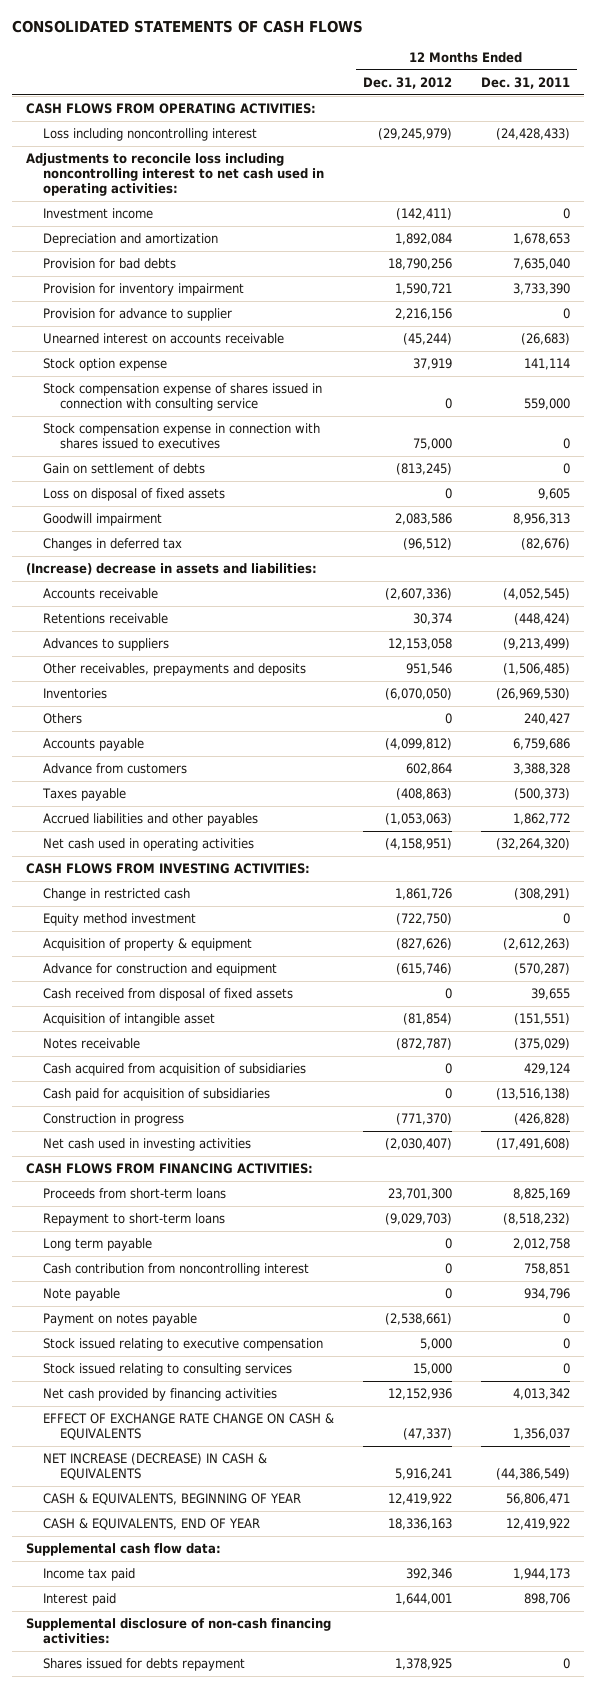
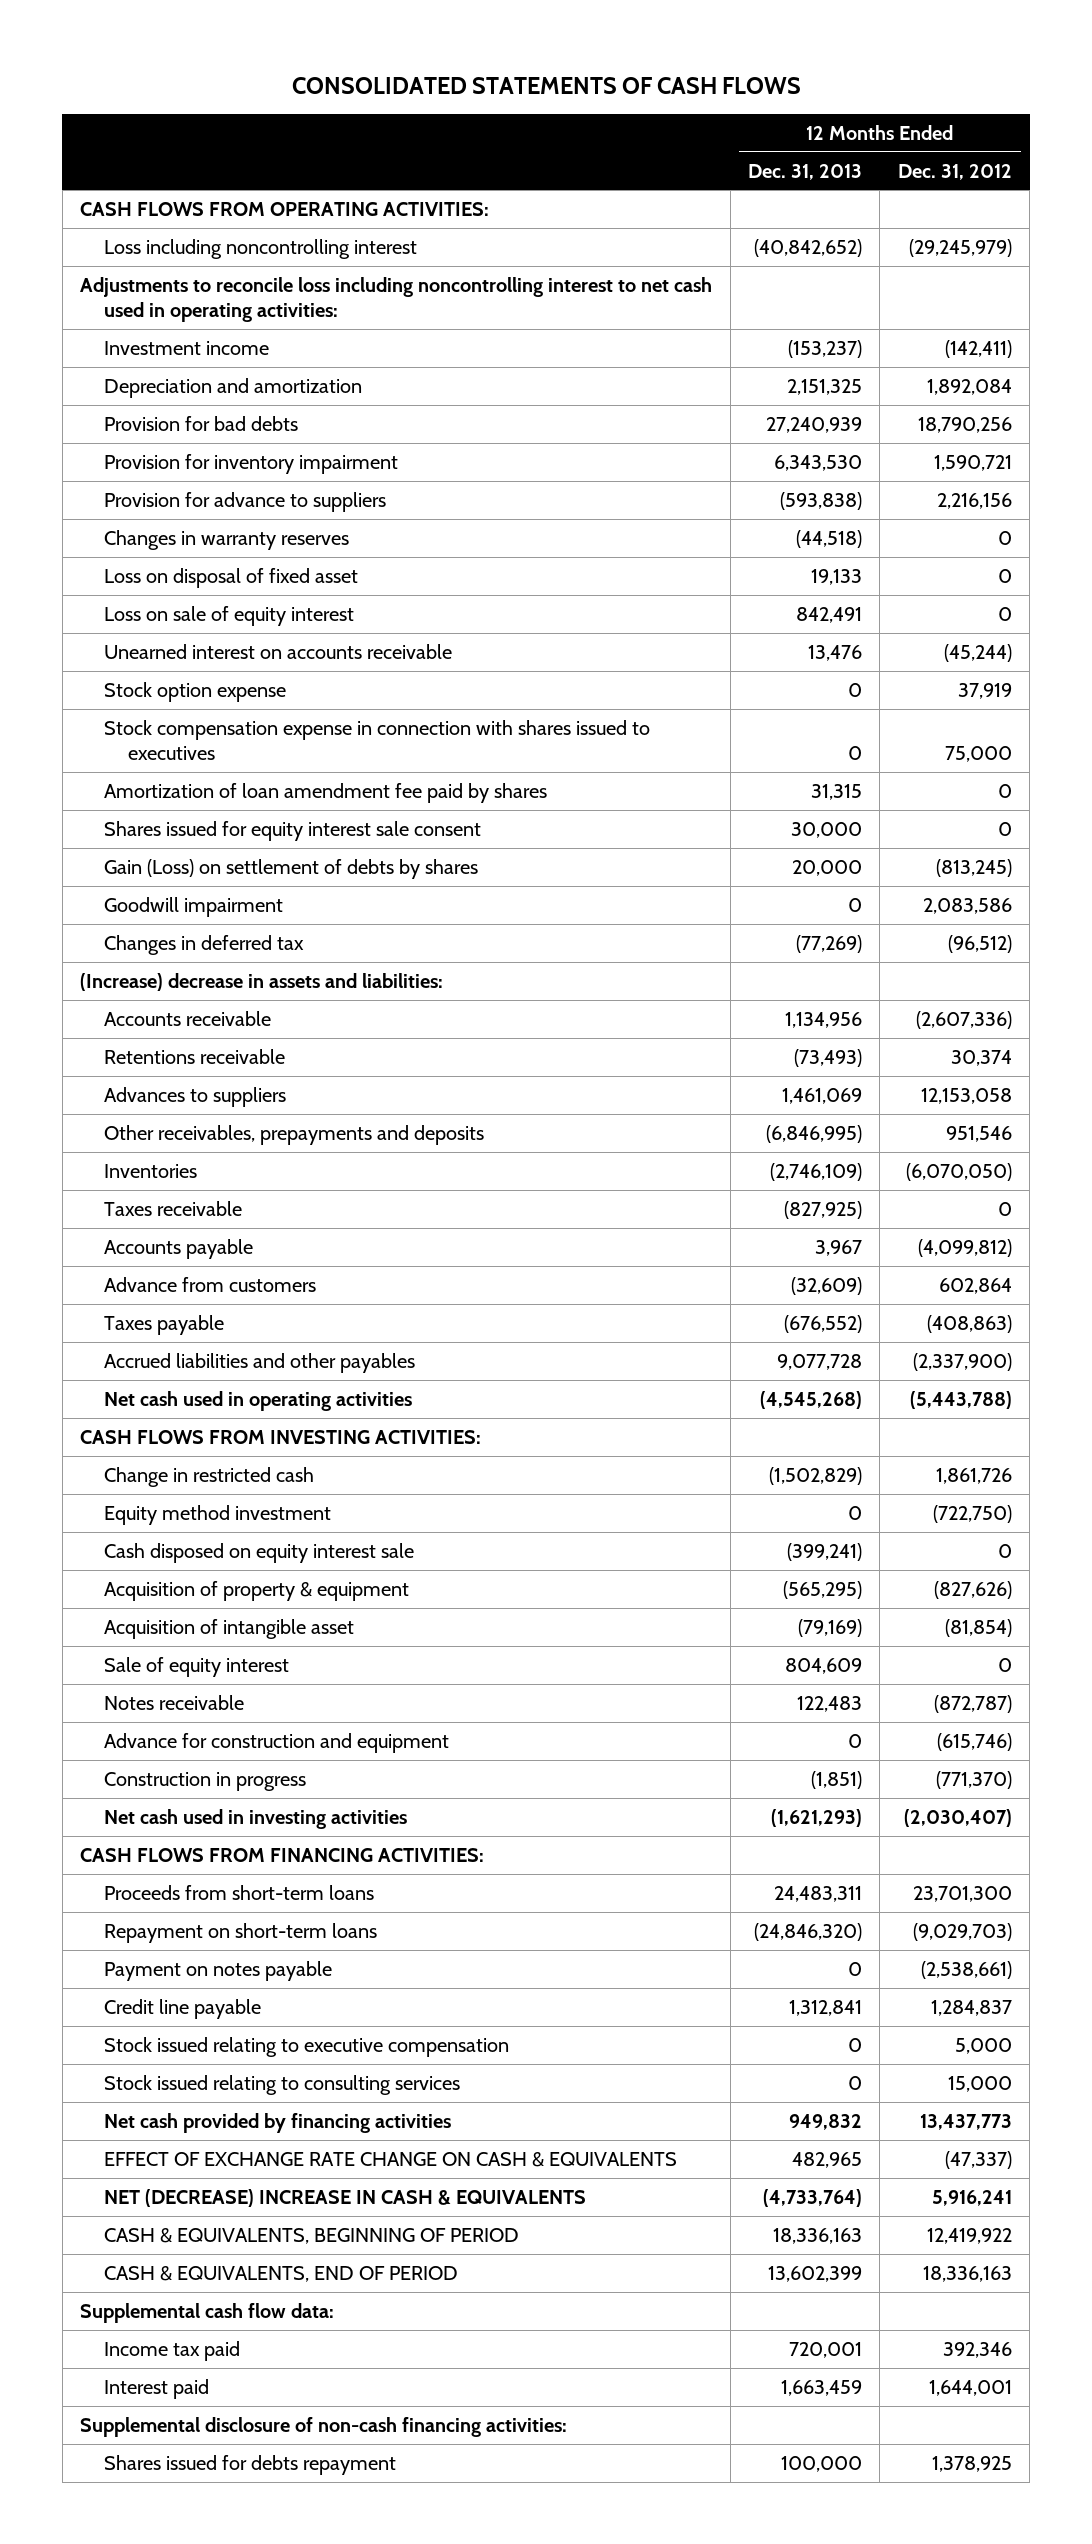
[480,76,570,89] Dec. 31, 2011 -> none
none -> [747,163,862,180] Dec. 31, 2013
[43,308,233,322] Provision for advance to supplier -> [104,491,387,512] Provision for advance to suppliers
none -> [104,529,350,550] Changes in warranty reserves
none -> [104,567,359,588] Loss on disposal of fixed asset
none -> [104,605,355,626] Loss on sale of equity interest
[43,383,323,412] Stock compensation expense of shares issued in connection with consulting service -> none
[43,488,226,502] Loss on disposal of fixed assets -> none
none -> [104,782,548,803] Amortization of loan amendment fee paid by shares
none -> [104,820,482,841] Shares issued for equity interest sale consent
[43,463,206,475] Gain on settlement of debts -> [104,858,479,879] Gain (Loss) on settlement of debts by shares
[43,713,83,725] Others -> none
none -> [104,1200,243,1216] Taxes receivable
[385,813,453,826] (1,053,063) -> [912,1352,1012,1371] (2,337,900)
[385,838,453,851] (4,158,951) -> [909,1390,1012,1409] (5,443,788)
none -> [104,1542,415,1563] Cash disposed on equity interest sale
[43,988,294,1002] Cash received from disposal of fixed assets -> none
none -> [104,1656,290,1677] Sale of equity interest
[43,1063,307,1077] Cash acquired from acquisition of subsidiaries -> none
[43,1088,271,1102] Cash paid for acquisition of subsidiaries -> none
[43,963,278,977] Advance for construction and equipment -> [104,1732,450,1753] Advance for construction and equipment
[43,1238,153,1252] Long term payable -> none
[43,1263,310,1277] Cash contribution from noncontrolling interest -> none
[43,1288,121,1302] Note payable -> none
[43,1213,226,1227] Repayment to short-term loans -> [104,1922,378,1943] Repayment on short-term loans
none -> [104,1998,262,2019] Credit line payable
[388,1388,453,1401] 12,152,936 -> [919,2113,1012,2130] 13,437,773
[43,1453,268,1481] NET INCREASE (DECREASE) IN CASH & EQUIVALENTS -> [104,2188,587,2207] NET (DECREASE) INCREASE IN CASH & EQUIVALENTS
[43,1493,302,1506] CASH & EQUIVALENTS, BEGINNING OF YEAR -> [104,2227,520,2244] CASH & EQUIVALENTS, BEGINNING OF PERIOD
[43,1518,261,1531] CASH & EQUIVALENTS, END OF YEAR -> [104,2265,459,2282] CASH & EQUIVALENTS, END OF PERIOD

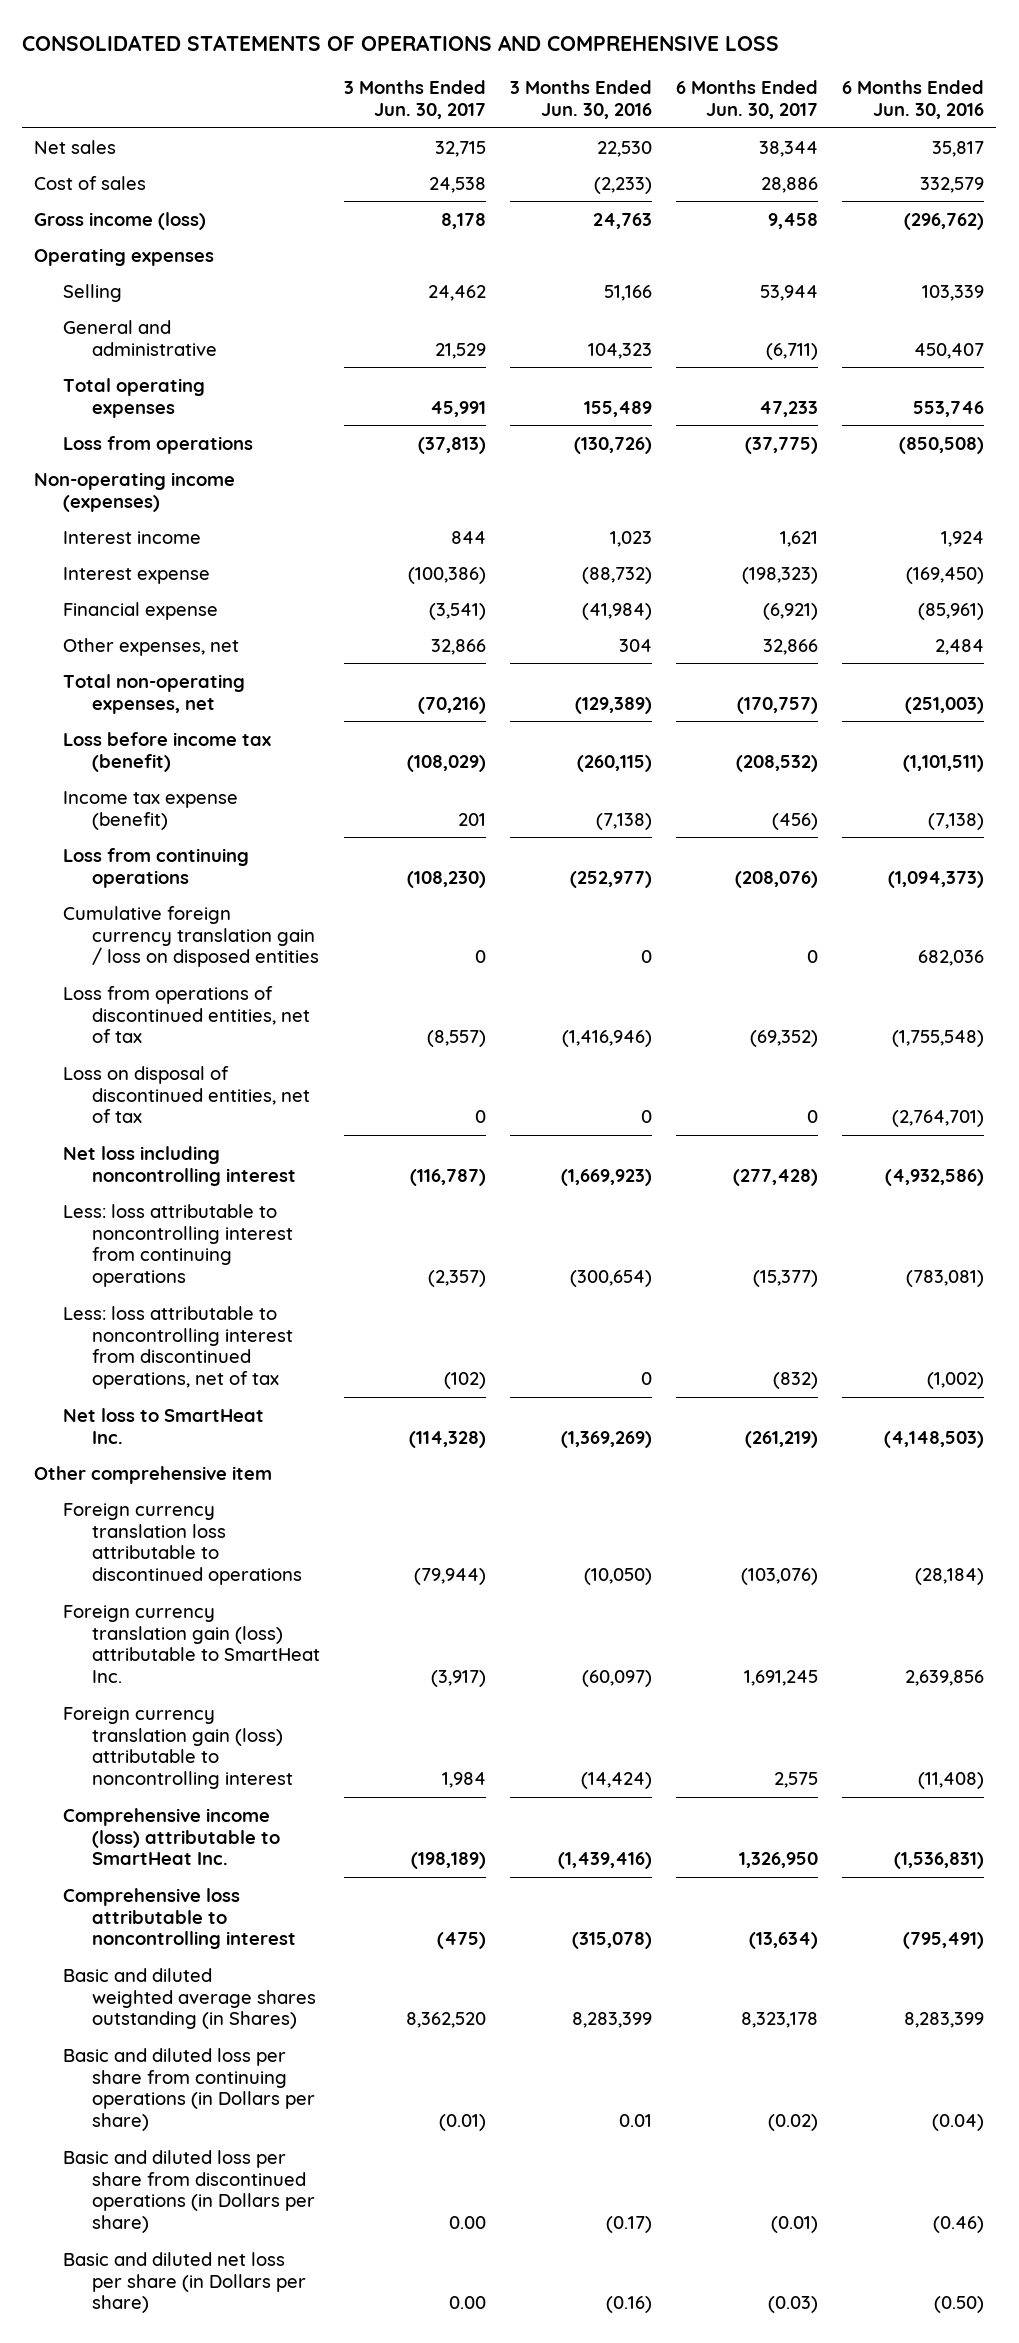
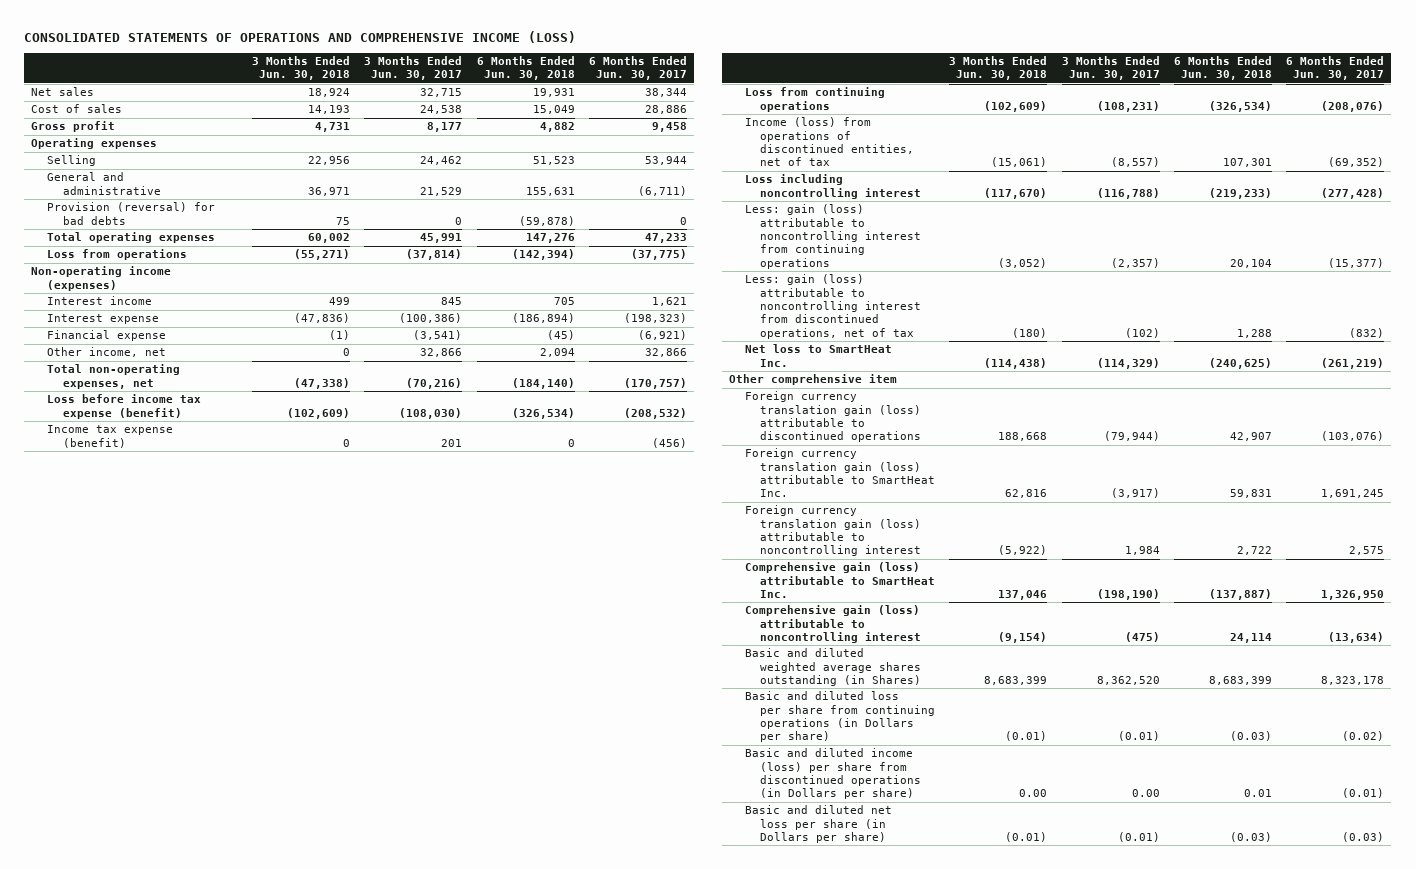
[22,34,780,51] CONSOLIDATED STATEMENTS OF OPERATIONS AND COMPREHENSIVE LOSS -> [24,30,577,43] CONSOLIDATED STATEMENTS OF OPERATIONS AND COMPREHENSIVE INCOME (LOSS)
[510,80,653,119] 3 Months Ended Jun. 30, 2016 -> none
[842,80,985,119] 6 Months Ended Jun. 30, 2016 -> none
none -> [252,56,351,81] 3 Months Ended Jun. 30, 2018
none -> [476,56,575,81] 6 Months Ended Jun. 30, 2018
[34,211,207,230] Gross income (loss) -> [31,121,116,133] Gross profit
[441,212,487,229] 8,178 -> [427,122,463,133] 8,177
none -> [47,202,216,225] Provision (reversal) for bad debts
[418,436,487,454] (37,813) -> [406,249,463,261] (37,814)
[451,530,487,544] 844 -> [441,297,463,306] 845
[63,637,240,656] Other expenses, net -> [47,347,167,358] Other income, net
[63,731,272,772] Loss before income tax (benefit) -> [47,394,202,419] Loss before income tax expense (benefit)
[407,754,487,772] (108,029) -> [399,407,463,419] (108,030)
[63,905,320,968] Cumulative foreign currency translation gain / loss on disposed entities -> none
[63,985,311,1044] Loss from operations of discontinued entities, net of tax -> none
[407,870,487,888] (108,230) -> [1096,100,1160,112] (108,231)
[63,1065,311,1124] Loss on disposal of discontinued entities, net of tax -> [744,117,915,167] Income (loss) from operations of discontinued entities, net of tax
[475,1110,487,1124] 0 -> [1110,157,1160,168] (8,557)
[807,1110,819,1124] 0 -> [1328,157,1385,168] (69,352)
[63,1145,297,1186] Net loss including noncontrolling interest -> [744,174,922,199] Loss including noncontrolling interest
[410,1168,487,1186] (116,787) -> [1096,187,1160,199] (116,788)
[63,1203,294,1288] Less: loss attributable to noncontrolling interest from continuing operations -> [744,204,922,269] Less: gain (loss) attributable to noncontrolling interest from continuing operations
[63,1305,294,1390] Less: loss attributable to noncontrolling interest from discontinued operations, net of tax -> [744,274,922,339] Less: gain (loss) attributable to noncontrolling interest from discontinued operations, net of tax
[409,1430,487,1448] (114,328) -> [1096,357,1160,369] (114,329)
[63,1502,303,1586] Foreign currency translation loss attributable to discontinued operations -> [744,391,922,443] Foreign currency translation gain (loss) attributable to discontinued operations
[63,1807,281,1866] Comprehensive income (loss) attributable to SmartHeat Inc. -> [744,562,936,599] Comprehensive gain (loss) attributable to SmartHeat Inc.
[411,1852,487,1870] (198,189) -> [1096,589,1160,601] (198,190)
[63,1887,297,1950] Comprehensive loss attributable to noncontrolling interest -> [744,605,922,644] Comprehensive gain (loss) attributable to noncontrolling interest
[63,2149,316,2234] Basic and diluted loss per share from discontinued operations (in Dollars per share) -> [744,748,922,800] Basic and diluted income (loss) per share from discontinued operations (in Dollars per share)
[449,2296,487,2310] 0.00 -> [1117,832,1160,843] (0.01)

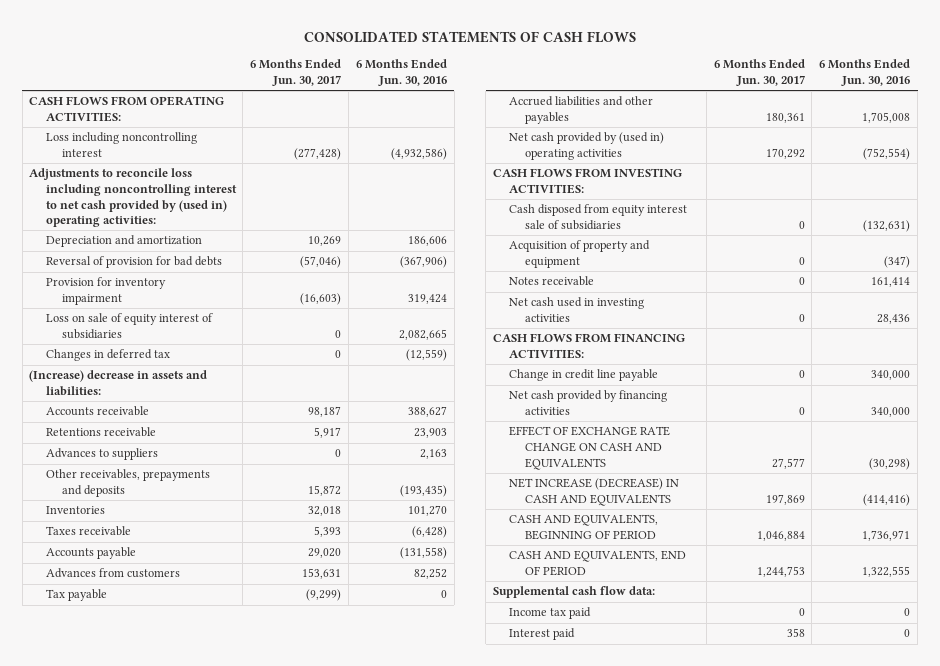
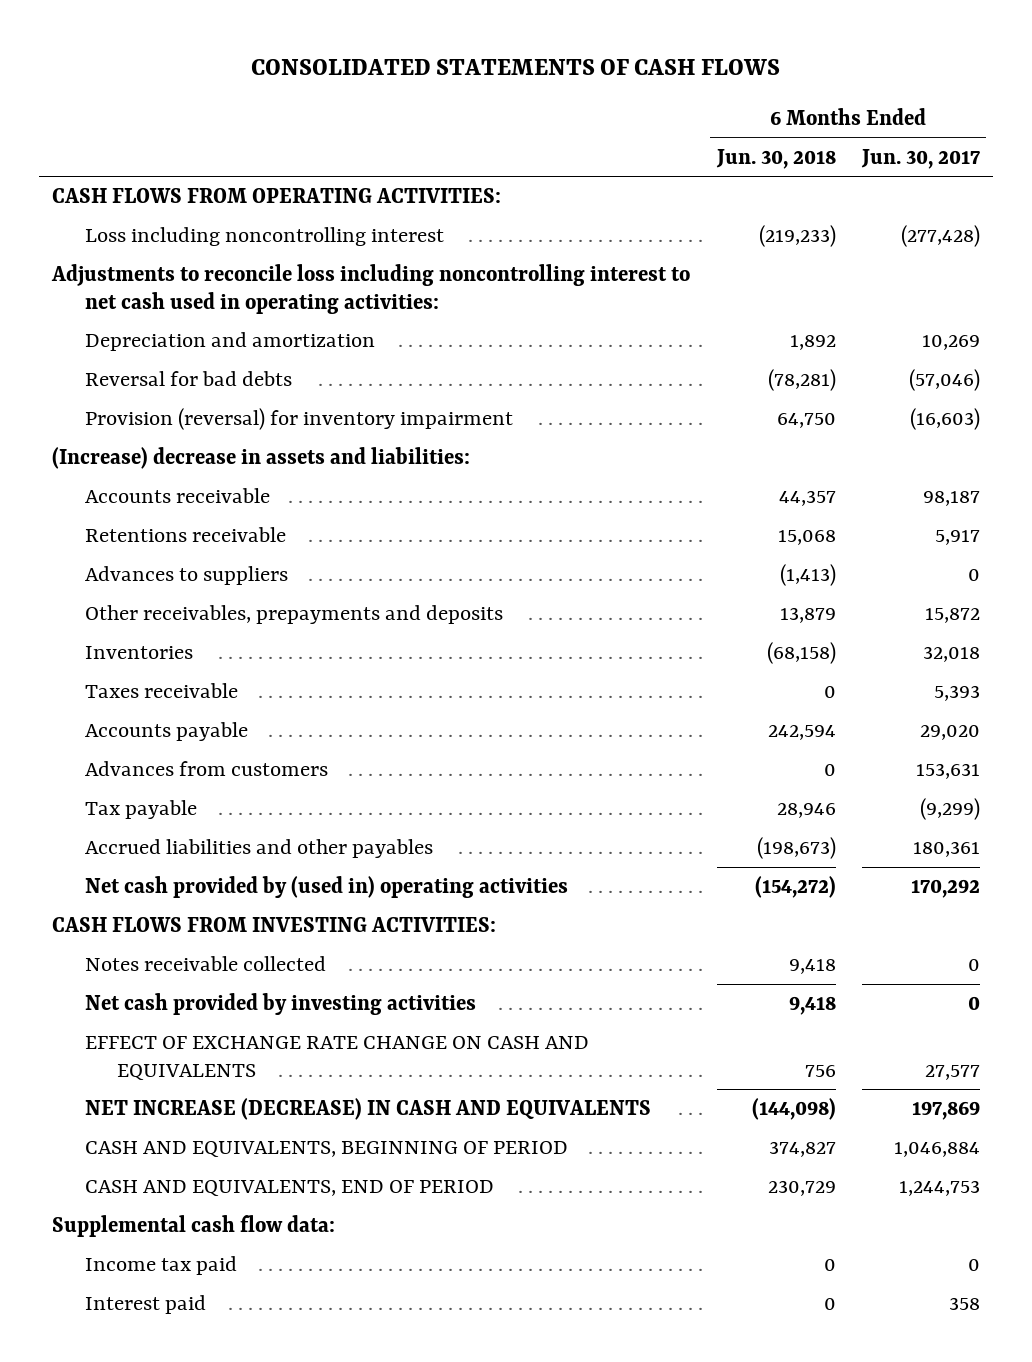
[355,59,447,87] 6 Months Ended Jun. 30, 2016 -> none
none -> [715,148,836,169] Jun. 30, 2018
[29,168,237,228] Adjustments to reconcile loss including noncontrolling interest to net cash provided by (used in) operating activities: -> [51,264,691,314] Adjustments to reconcile loss including noncontrolling interest to net cash used in operating activities:
[45,313,213,339] Loss on sale of equity interest of subsidiaries -> none
[45,349,170,362] Changes in deferred tax -> none
[45,256,222,269] Reversal of provision for bad debts -> [84,371,292,387] Reversal for bad debts
[45,277,166,305] Provision for inventory impairment -> [84,408,513,431] Provision (reversal) for inventory impairment
[508,204,687,230] Cash disposed from equity interest sale of subsidiaries -> none
[508,240,650,268] Acquisition of property and equipment -> none
[492,333,685,359] CASH FLOWS FROM FINANCING ACTIVITIES: -> none
[508,369,658,382] Change in credit line payable -> none
[508,390,667,415] Net cash provided by financing activities -> none
[508,276,594,287] Notes receivable -> [84,956,326,972] Notes receivable collected
[508,297,644,322] Net cash used in investing activities -> [84,993,476,1016] Net cash provided by investing activities

